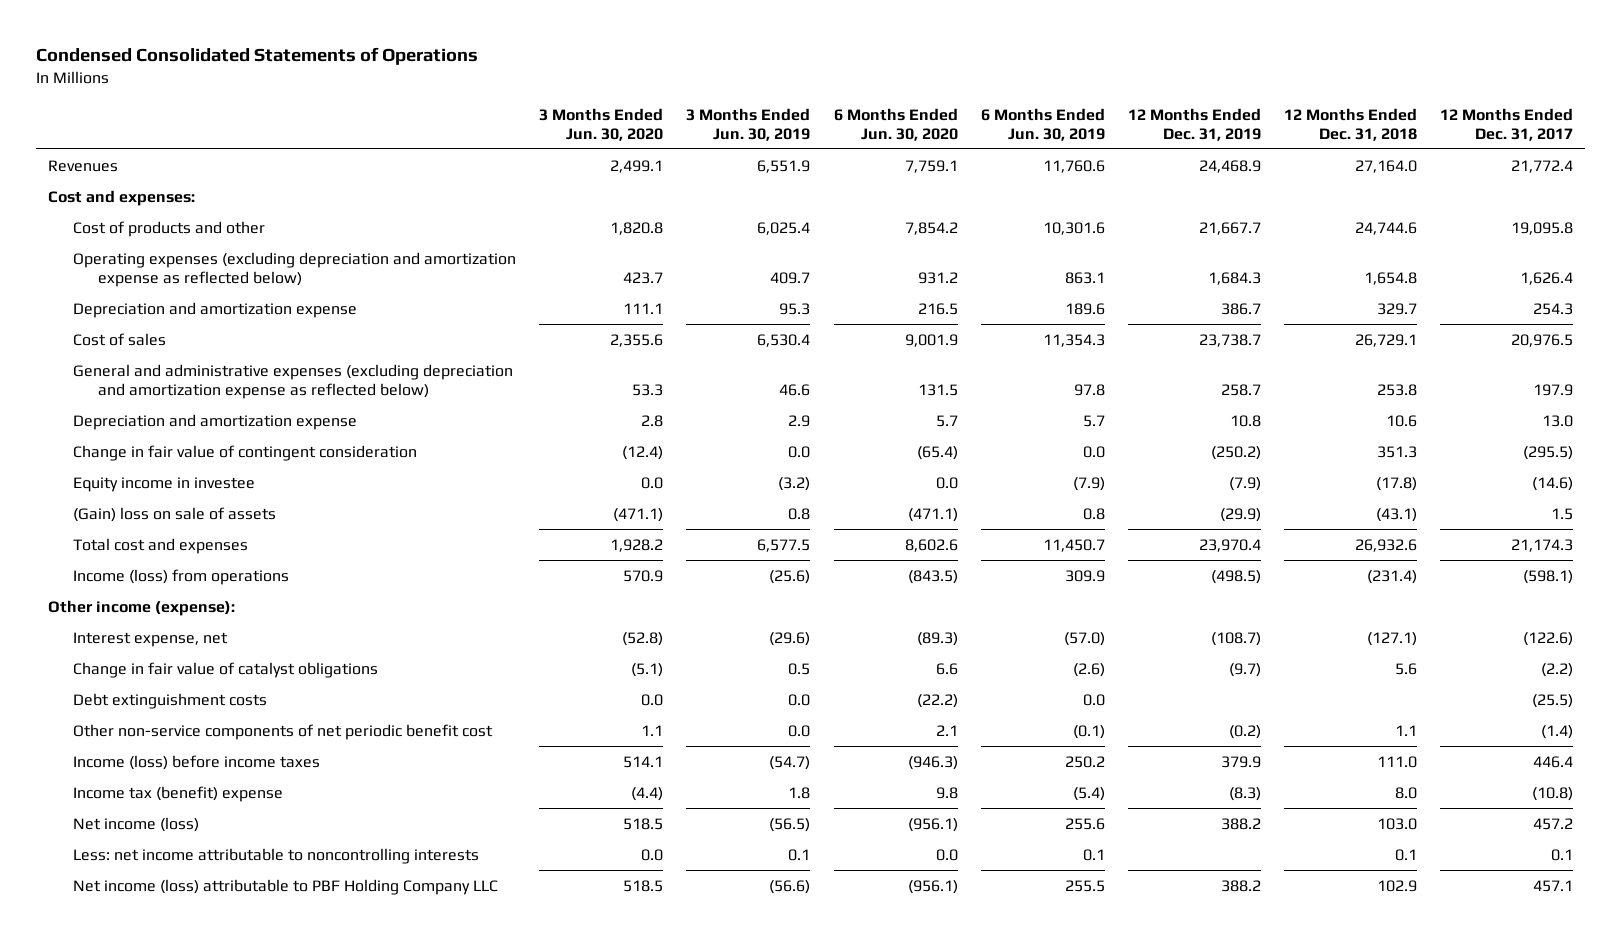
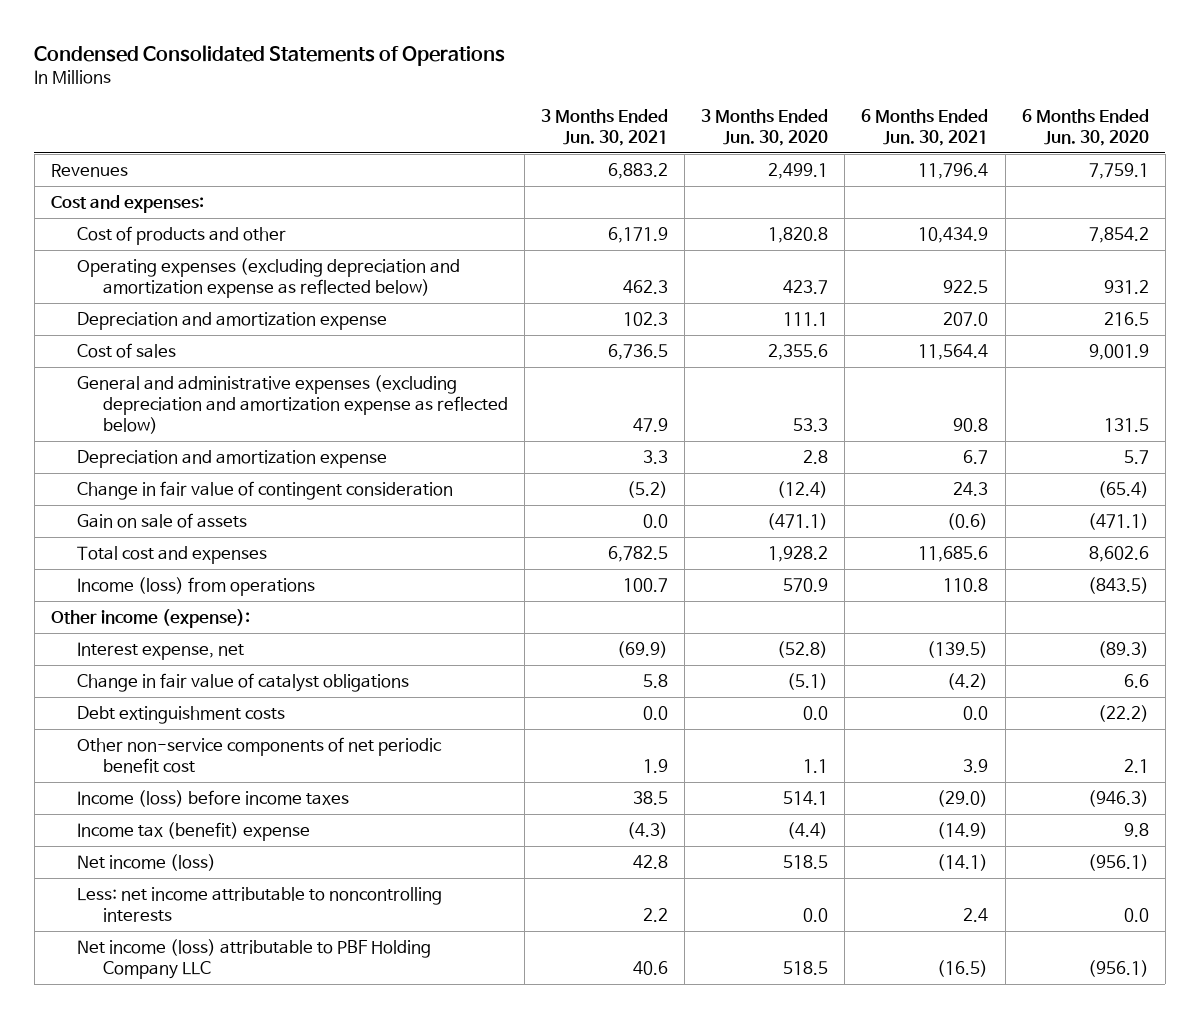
[686,107,811,141] 3 Months Ended Jun. 30, 2019 -> none
[980,107,1105,141] 6 Months Ended Jun. 30, 2019 -> none
[1128,107,1262,141] 12 Months Ended Dec. 31, 2019 -> none
[1284,107,1418,141] 12 Months Ended Dec. 31, 2018 -> none
[1440,107,1574,141] 12 Months Ended Dec. 31, 2017 -> none
none -> [540,108,668,146] 3 Months Ended Jun. 30, 2021
none -> [861,108,989,146] 6 Months Ended Jun. 30, 2021
[73,476,256,492] Equity income in investee -> none
[73,506,277,522] (Gain) loss on sale of assets -> [76,512,247,528] Gain on sale of assets

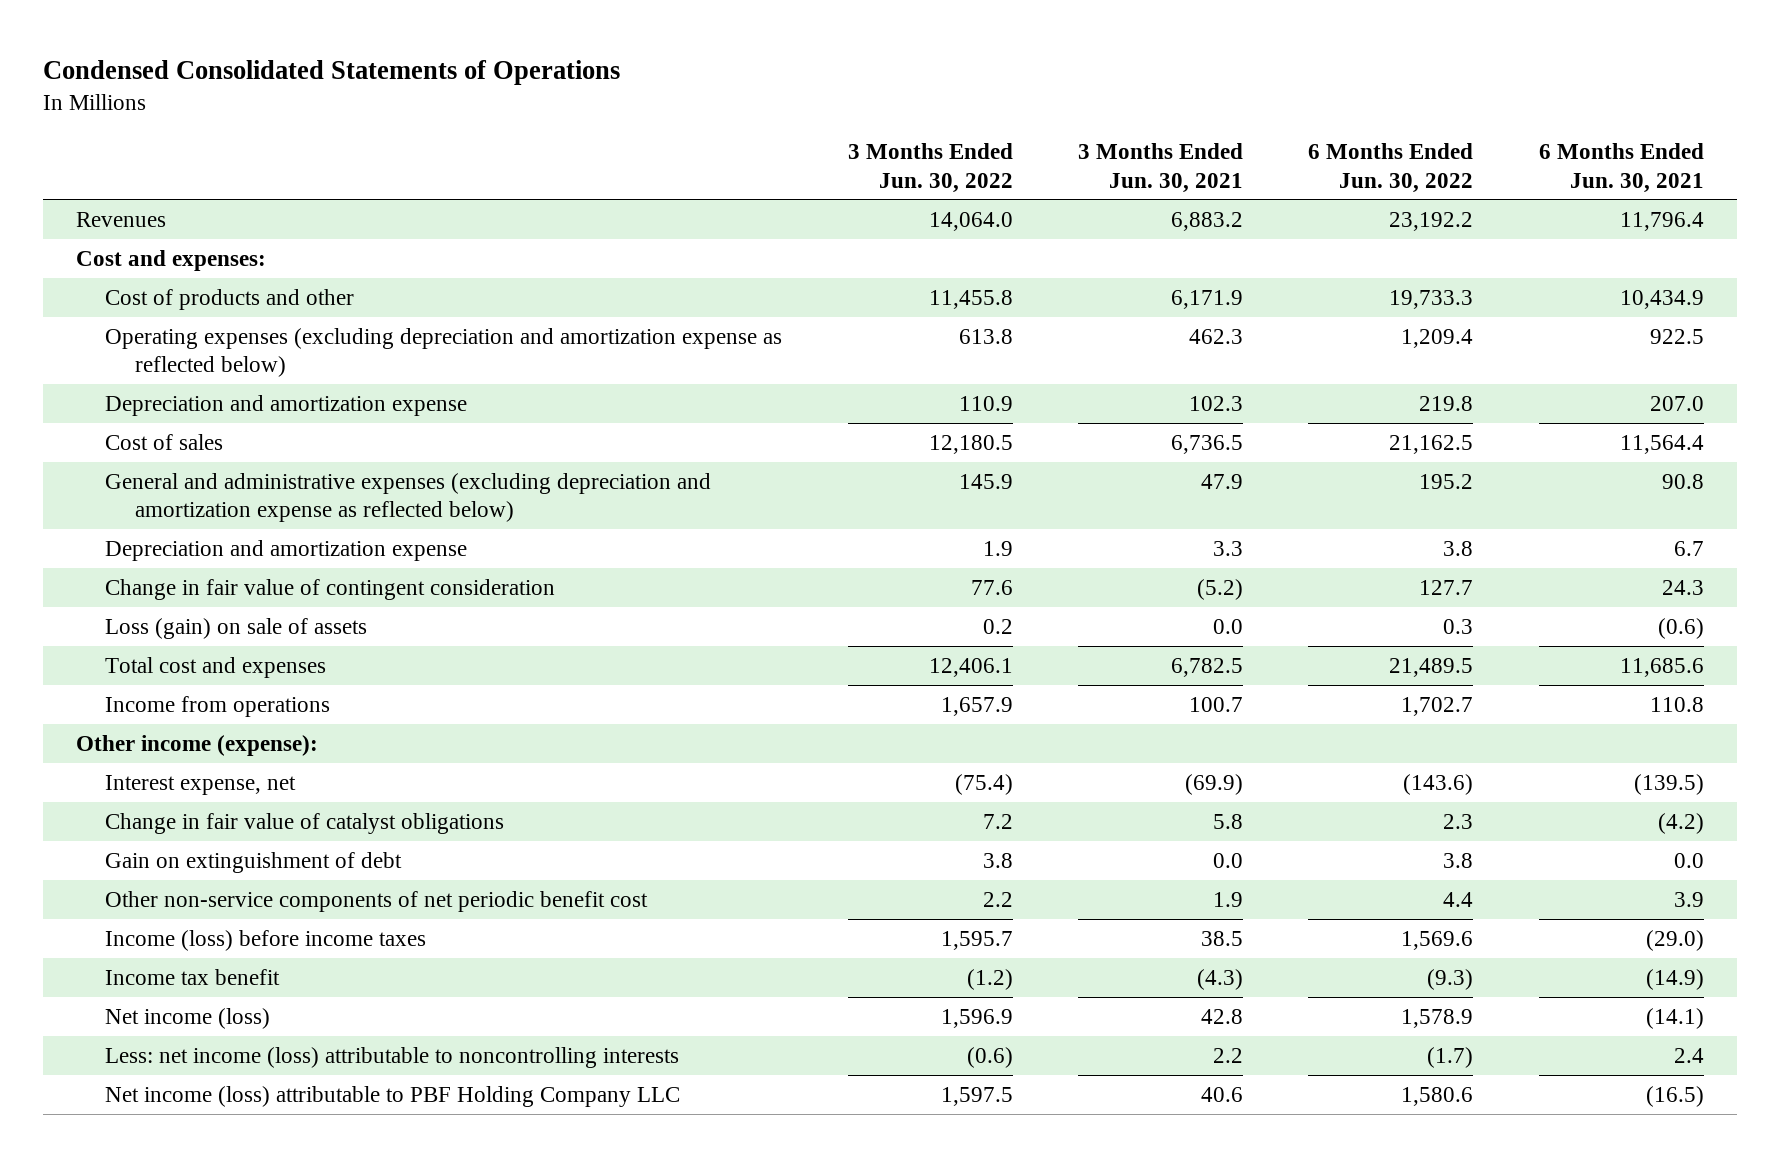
[701,108,829,146] 3 Months Ended Jun. 30, 2020 -> none
[1021,108,1149,146] 6 Months Ended Jun. 30, 2020 -> none
none -> [847,143,1013,193] 3 Months Ended Jun. 30, 2022
none -> [1308,143,1474,193] 6 Months Ended Jun. 30, 2022
[76,512,247,528] Gain on sale of assets -> [105,617,368,639] Loss (gain) on sale of assets
[76,576,315,596] Income (loss) from operations -> [105,695,331,717] Income from operations
[76,705,285,724] Debt extinguishment costs -> [105,851,403,873] Gain on extinguishment of debt
[76,821,310,841] Income tax (benefit) expense -> [105,968,281,985] Income tax benefit
[76,886,442,923] Less: net income attributable to noncontrolling interests -> [105,1046,680,1068] Less: net income (loss) attributable to noncontrolling interests

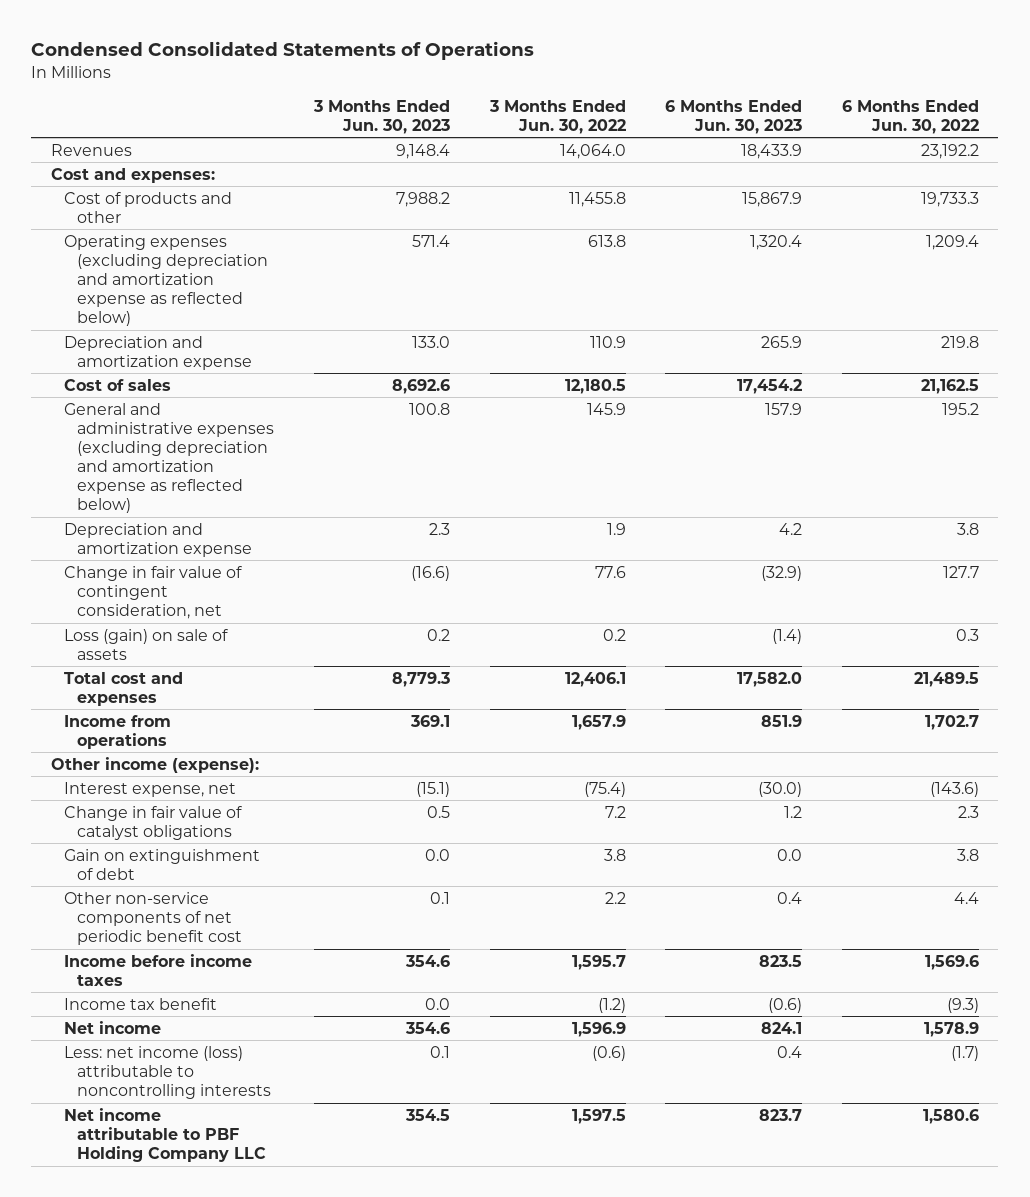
[1078,143,1244,193] 3 Months Ended Jun. 30, 2021 -> none
[1538,143,1704,193] 6 Months Ended Jun. 30, 2021 -> none
none -> [312,99,450,134] 3 Months Ended Jun. 30, 2023
none -> [665,99,803,134] 6 Months Ended Jun. 30, 2023
[105,578,556,600] Change in fair value of contingent consideration -> [64,565,243,620] Change in fair value of contingent consideration, net
[105,929,427,951] Income (loss) before income taxes -> [64,953,253,986] Income before income taxes
[105,1007,271,1029] Net income (loss) -> [64,1020,162,1034] Net income
[105,1085,681,1107] Net income (loss) attributable to PBF Holding Company LLC -> [64,1107,267,1163] Net income attributable to PBF Holding Company LLC

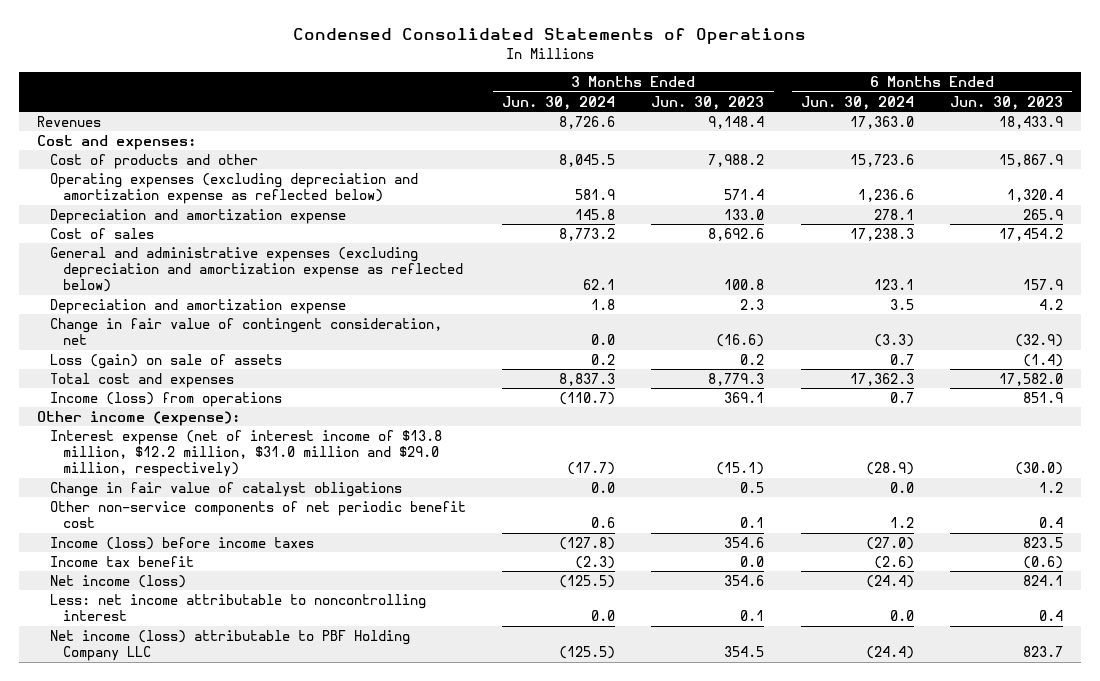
[488,99,626,134] 3 Months Ended Jun. 30, 2022 -> none
[841,99,979,134] 6 Months Ended Jun. 30, 2022 -> none
none -> [502,95,616,110] Jun. 30, 2024
none -> [800,95,914,110] Jun. 30, 2024
[64,714,172,749] Income from operations -> [50,391,283,407] Income (loss) from operations
[64,781,237,797] Interest expense, net -> [50,429,443,478] Interest expense (net of interest income of $13.8 million, $12.2 million, $31.0 million and $29.0 million, respectively)
[64,848,261,880] Gain on extinguishment of debt -> none
[64,953,253,986] Income before income taxes -> [50,536,315,550] Income (loss) before income taxes
[64,1020,162,1034] Net income -> [50,574,187,588] Net income (loss)
[64,1045,272,1100] Less: net income (loss) attributable to noncontrolling interests -> [50,593,427,622] Less: net income attributable to noncontrolling interest
[64,1107,267,1163] Net income attributable to PBF Holding Company LLC -> [50,629,411,662] Net income (loss) attributable to PBF Holding Company LLC

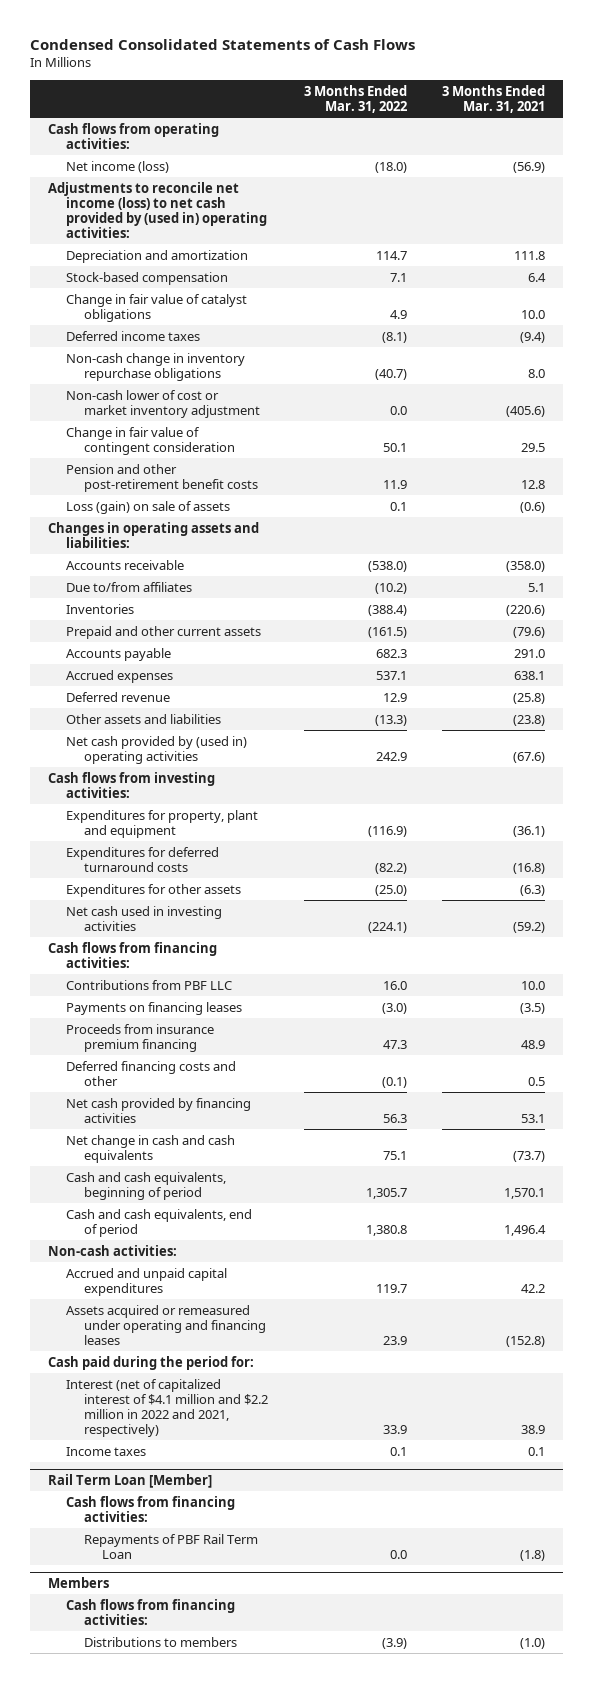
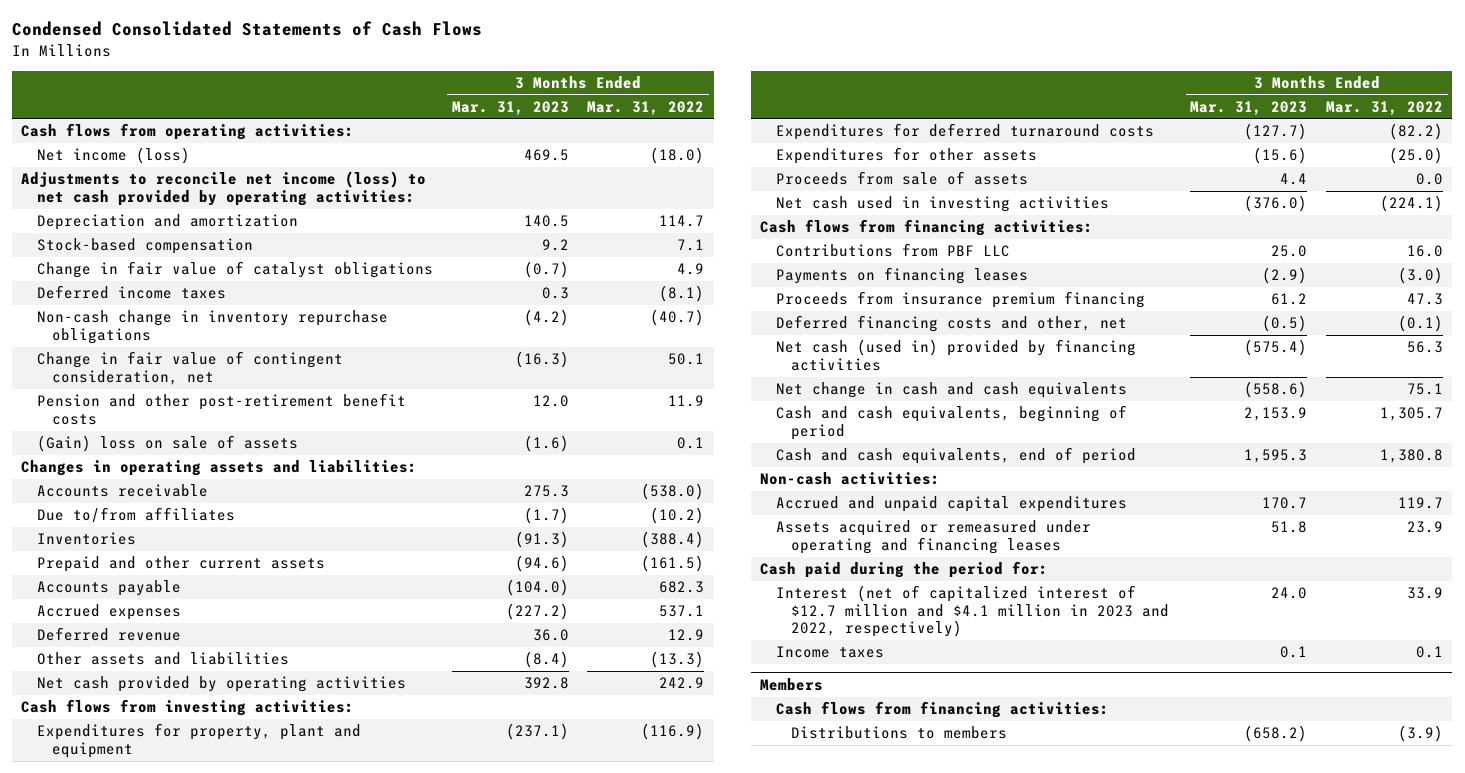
[442,84,546,113] 3 Months Ended Mar. 31, 2021 -> none
none -> [451,100,569,115] Mar. 31, 2023
[47,181,267,238] Adjustments to reconcile net income (loss) to net cash provided by (used in) operating activities: -> [21,171,427,206] Adjustments to reconcile net income (loss) to net cash provided by operating activities:
[65,389,260,418] Non-cash lower of cost or market inventory adjustment -> none
[65,426,235,455] Change in fair value of contingent consideration -> [36,351,343,385] Change in fair value of contingent consideration, net
[65,500,230,514] Loss (gain) on sale of assets -> [36,435,298,453] (Gain) loss on sale of assets
[65,735,247,764] Net cash provided by (used in) operating activities -> [36,676,406,693] Net cash provided by operating activities
none -> [775,171,1028,186] Proceeds from sale of assets
[65,1060,236,1086] Deferred financing costs and other -> [775,315,1127,333] Deferred financing costs and other, net
[65,1097,251,1123] Net cash provided by financing activities -> [775,339,1136,371] Net cash (used in) provided by financing activities
[65,1378,268,1437] Interest (net of capitalized interest of $4.1 million and $2.2 million in 2022 and 2021, respectively) -> [775,585,1170,638] Interest (net of capitalized interest of $12.7 million and $4.1 million in 2023 and 2022, respectively)
[47,1474,212,1489] Rail Term Loan [Member] -> none
[65,1495,235,1522] Cash flows from financing activities: -> none
[83,1533,258,1559] Repayments of PBF Rail Term Loan -> none

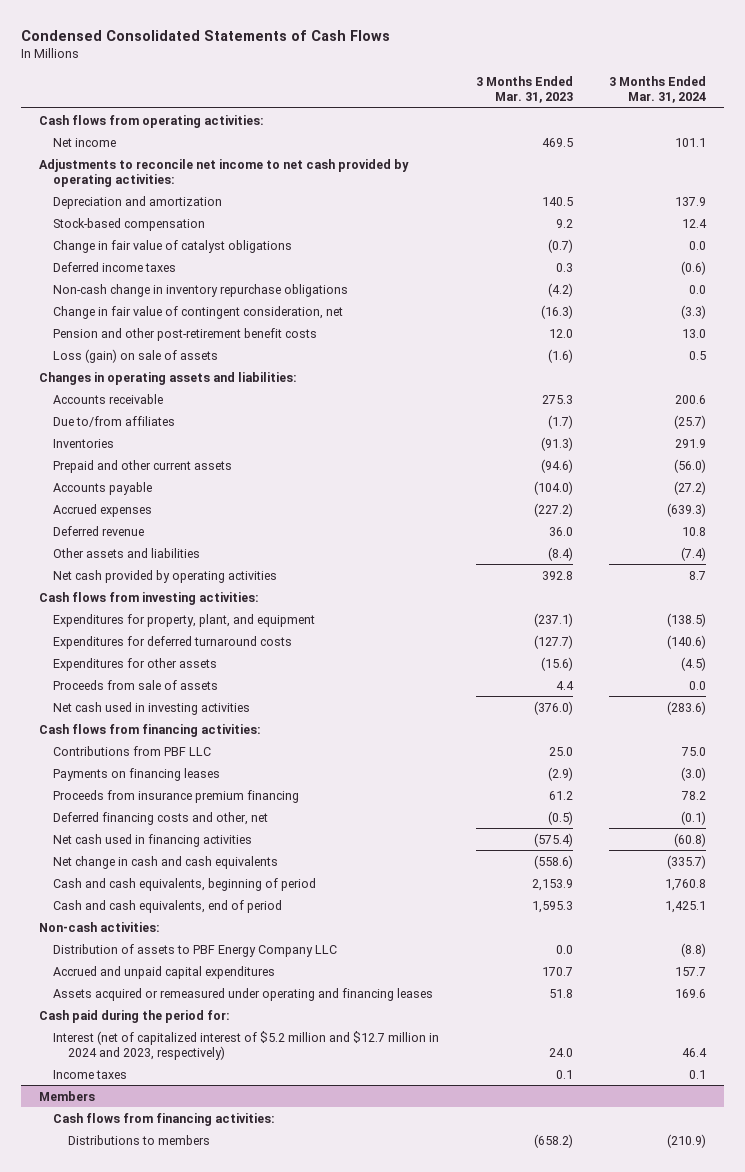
[587,100,705,115] Mar. 31, 2022 -> none
none -> [608,76,706,104] 3 Months Ended Mar. 31, 2024
[36,147,190,165] Net income (loss) -> [53,137,117,147] Net income
[21,171,427,206] Adjustments to reconcile net income (loss) to net cash provided by operating activities: -> [39,158,410,187] Adjustments to reconcile net income to net cash provided by operating activities:
[36,435,298,453] (Gain) loss on sale of assets -> [53,348,219,363] Loss (gain) on sale of assets
[36,723,361,758] Expenditures for property, plant and equipment -> [53,613,316,627] Expenditures for property, plant, and equipment
[775,339,1136,371] Net cash (used in) provided by financing activities -> [53,833,253,847] Net cash used in financing activities
none -> [53,943,338,957] Distribution of assets to PBF Energy Company LLC
[775,585,1170,638] Interest (net of capitalized interest of $12.7 million and $4.1 million in 2023 and 2022, respectively) -> [53,1030,440,1060] Interest (net of capitalized interest of $5.2 million and $12.7 million in 2024 and 2023, respectively)

